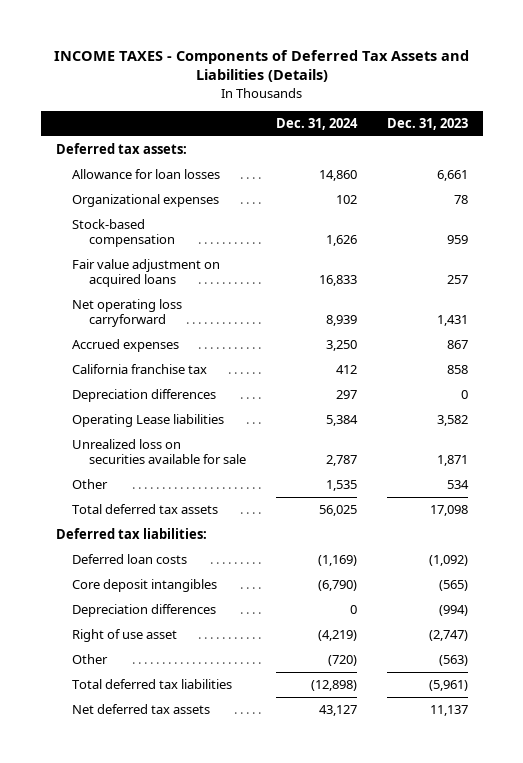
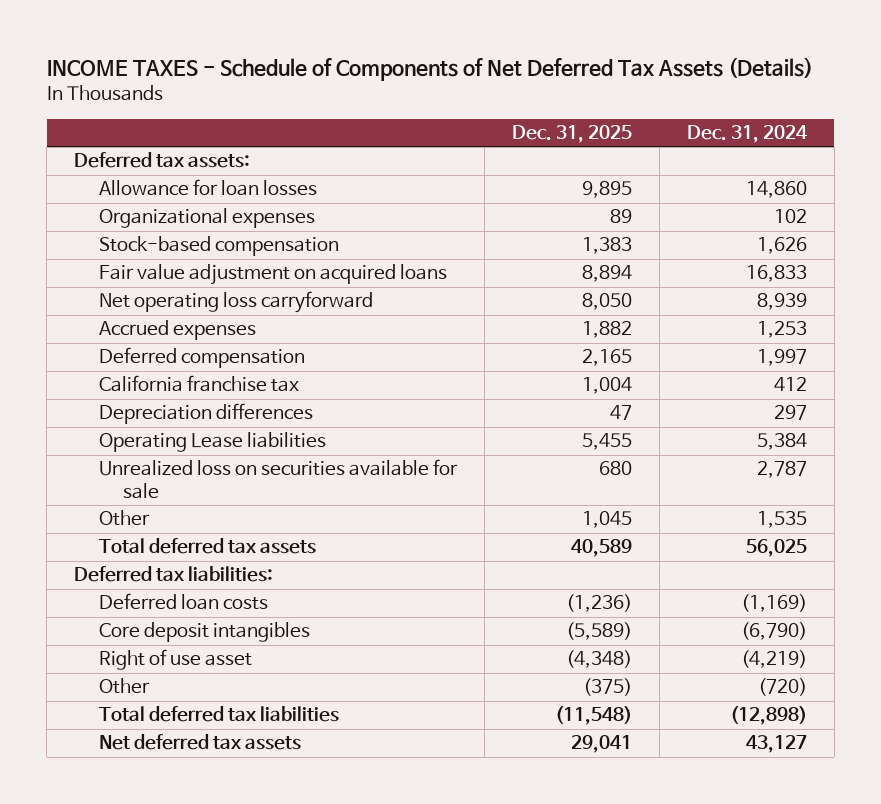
[53,49,469,83] INCOME TAXES - Components of Deferred Tax Assets and Liabilities (Details) -> [46,57,813,82] INCOME TAXES - Schedule of Components of Net Deferred Tax Assets (Details)
[386,117,468,130] Dec. 31, 2023 -> none
none -> [511,125,632,144] Dec. 31, 2025
[326,340,358,352] 3,250 -> [756,321,807,339] 1,253
none -> [98,347,305,369] Deferred compensation
[72,604,217,618] Depreciation differences -> none

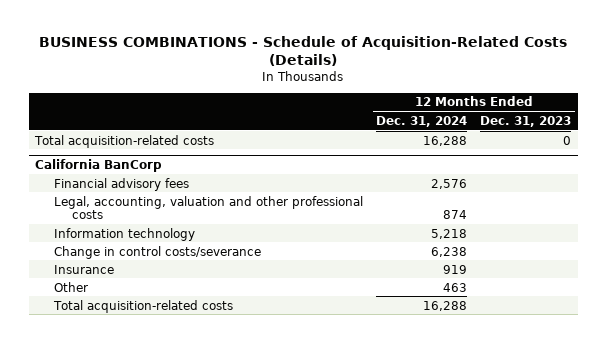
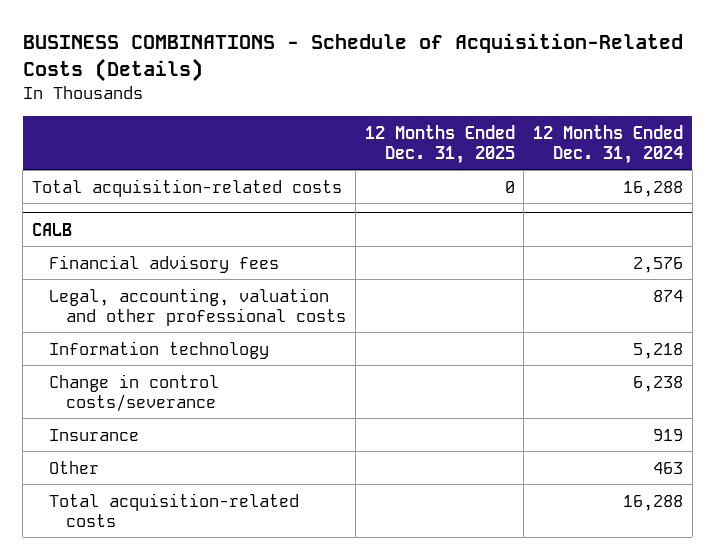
[480,115,572,127] Dec. 31, 2023 -> none
none -> [364,124,515,164] 12 Months Ended Dec. 31, 2025
[35,159,163,173] California BanCorp -> [31,222,72,236] CALB

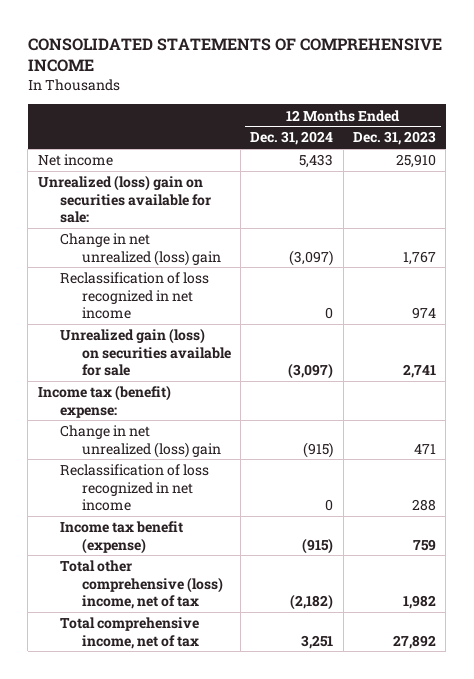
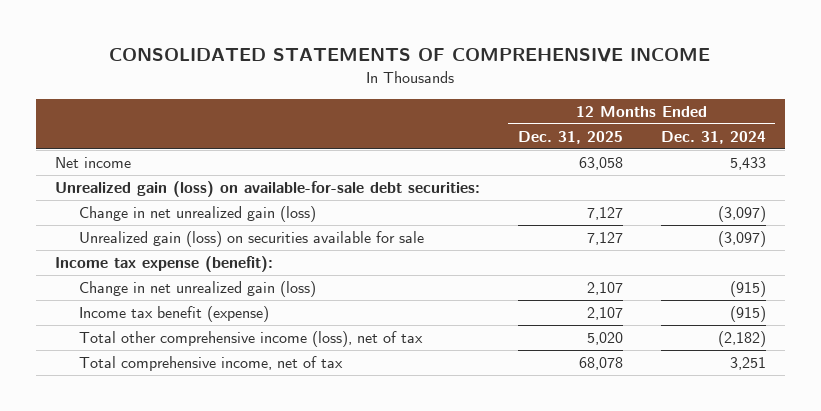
[353,131,437,146] Dec. 31, 2023 -> none
none -> [517,130,623,144] Dec. 31, 2025
[59,272,209,320] Reclassification of loss recognized in net income -> none
[37,175,211,224] Unrealized (loss) gain on securities available for sale: -> [55,181,481,198] Unrealized gain (loss) on available-for-sale debt securities:
[59,233,221,266] Change in net unrealized (loss) gain -> [78,206,316,223] Change in net unrealized gain (loss)
[59,464,209,512] Reclassification of loss recognized in net income -> none
[37,385,171,418] Income tax (benefit) expense: -> [55,256,274,273] Income tax expense (benefit):
[59,425,221,458] Change in net unrealized (loss) gain -> [78,281,316,298] Change in net unrealized gain (loss)
[59,560,223,610] Total other comprehensive (loss) income, net of tax -> [78,331,423,348] Total other comprehensive income (loss), net of tax

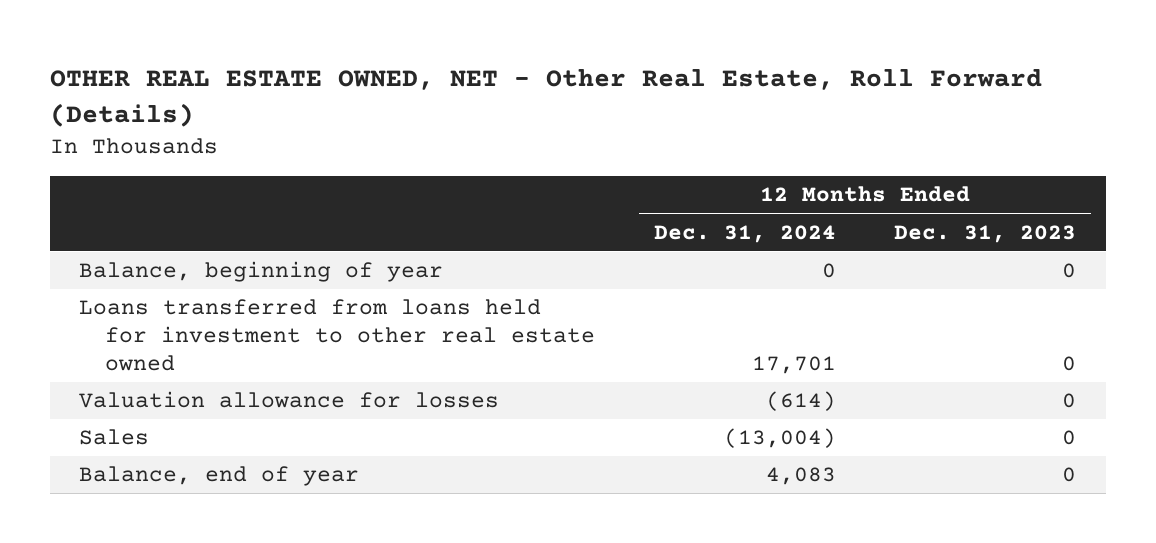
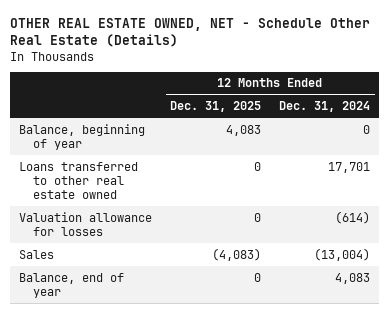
[50,68,1043,127] OTHER REAL ESTATE OWNED, NET - Other Real Estate, Roll Forward (Details) -> [10,17,371,48] OTHER REAL ESTATE OWNED, NET - Schedule Other Real Estate (Details)
[894,224,1077,243] Dec. 31, 2023 -> none
none -> [170,101,262,113] Dec. 31, 2025
[79,299,596,372] Loans transferred from loans held for investment to other real estate owned -> [19,161,139,200] Loans transferred to other real estate owned

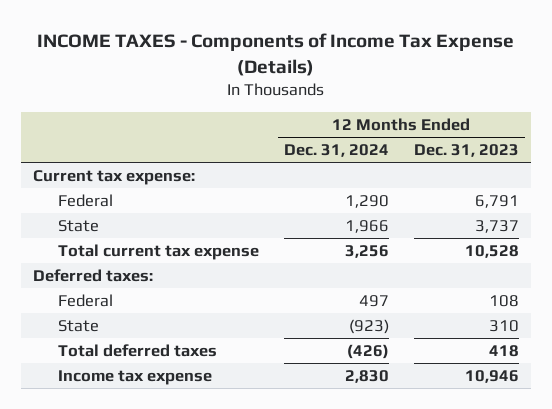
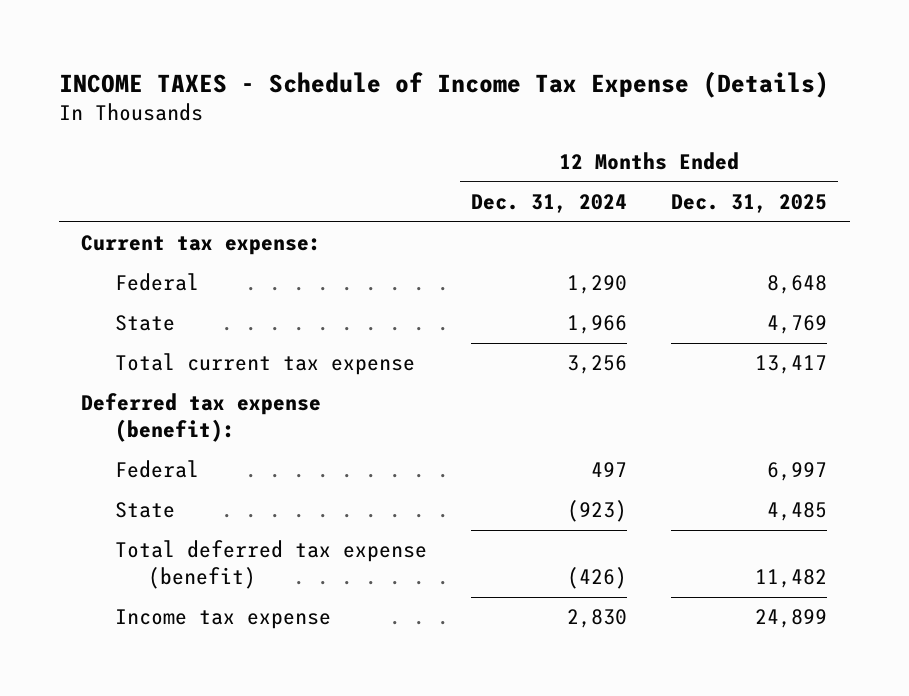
[36,33,514,76] INCOME TAXES - Components of Income Tax Expense (Details) -> [59,70,830,98] INCOME TAXES - Schedule of Income Tax Expense (Details)
[413,144,519,158] Dec. 31, 2023 -> none
none -> [671,194,828,214] Dec. 31, 2025
[33,269,154,283] Deferred taxes: -> [81,393,322,443] Deferred tax expense (benefit):
[58,344,218,358] Total deferred taxes -> [114,540,427,590] Total deferred tax expense (benefit)

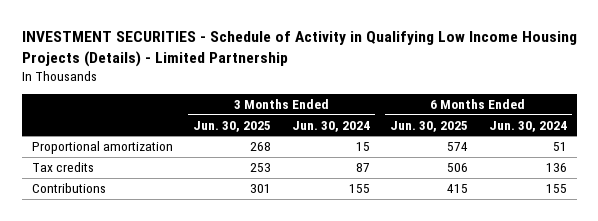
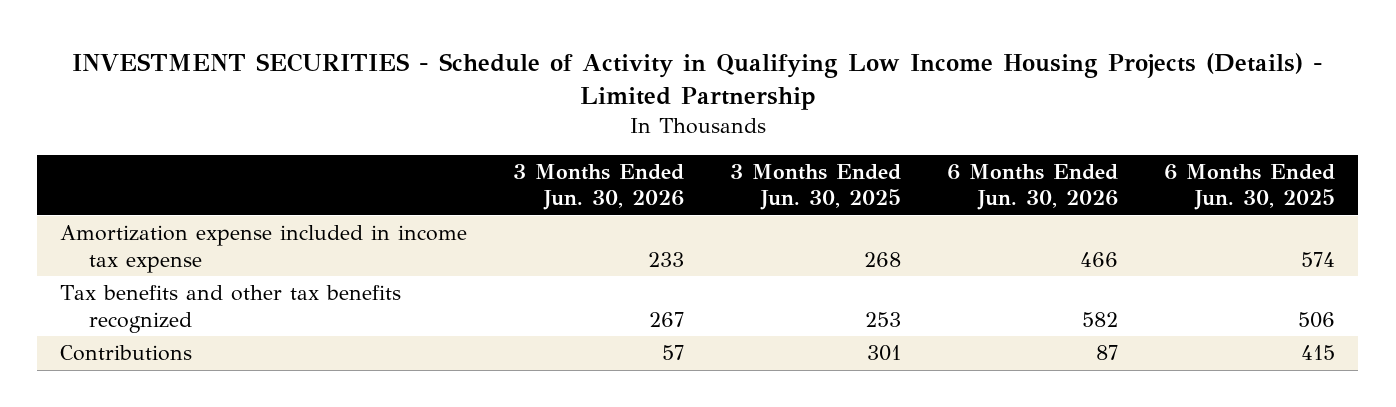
[291,120,370,132] Jun. 30, 2024 -> none
[488,120,567,132] Jun. 30, 2024 -> none
none -> [513,163,685,211] 3 Months Ended Jun. 30, 2026
none -> [947,163,1119,211] 6 Months Ended Jun. 30, 2026
[31,141,173,155] Proportional amortization -> [60,225,468,273] Amortization expense included in income tax expense
[31,162,94,173] Tax credits -> [60,285,402,333] Tax benefits and other tax benefits recognized

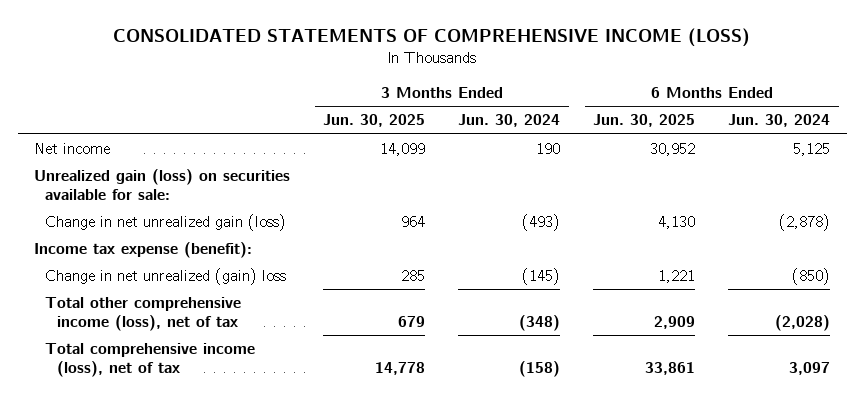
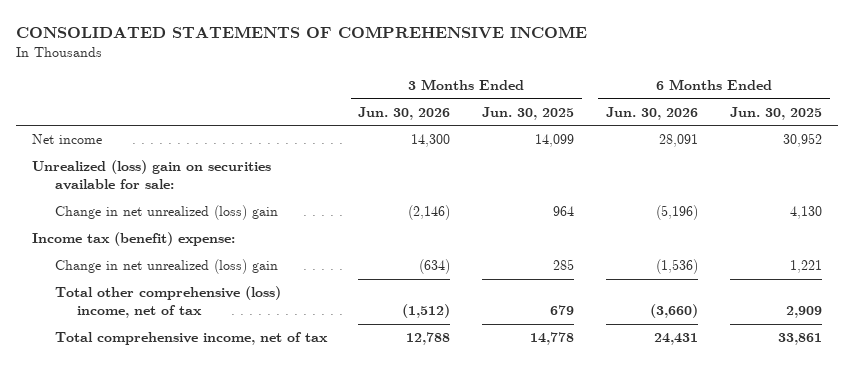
[113,28,751,48] CONSOLIDATED STATEMENTS OF COMPREHENSIVE INCOME (LOSS) -> [16,26,588,40] CONSOLIDATED STATEMENTS OF COMPREHENSIVE INCOME
[458,114,561,128] Jun. 30, 2024 -> none
[728,114,831,128] Jun. 30, 2024 -> none
none -> [358,106,451,120] Jun. 30, 2026
none -> [606,106,699,120] Jun. 30, 2026
[34,169,291,200] Unrealized gain (loss) on securities available for sale: -> [32,160,272,191] Unrealized (loss) gain on securities available for sale:
[45,214,287,232] Change in net unrealized gain (loss) -> [54,205,278,221] Change in net unrealized (loss) gain
[34,242,253,259] Income tax expense (benefit): -> [32,232,236,247] Income tax (benefit) expense:
[45,268,287,286] Change in net unrealized (gain) loss -> [54,259,278,275] Change in net unrealized (loss) gain
[45,297,242,331] Total other comprehensive income (loss), net of tax -> [54,286,281,319] Total other comprehensive (loss) income, net of tax
[45,343,256,377] Total comprehensive income (loss), net of tax -> [54,332,328,346] Total comprehensive income, net of tax

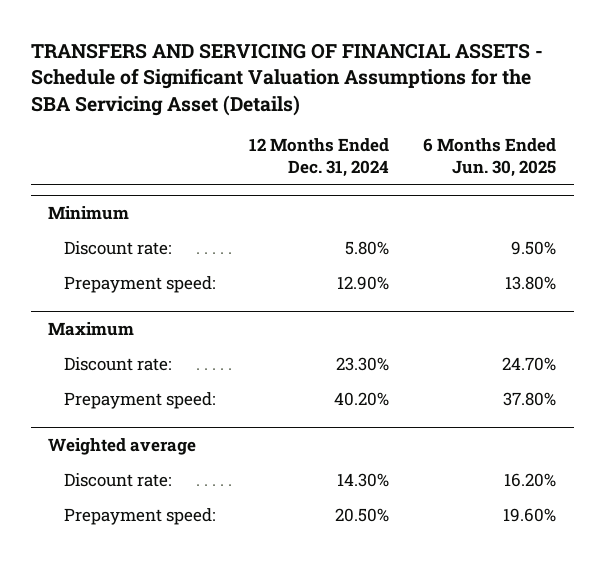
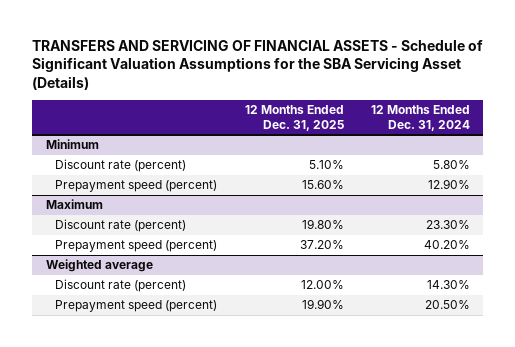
[423,138,557,178] 6 Months Ended Jun. 30, 2025 -> none
none -> [244,105,344,131] 12 Months Ended Dec. 31, 2025
[63,241,171,256] Discount rate: -> [55,159,187,173] Discount rate (percent)
[63,276,215,294] Prepayment speed: -> [55,180,218,193] Prepayment speed (percent)
[63,357,171,372] Discount rate: -> [55,219,187,233] Discount rate (percent)
[63,392,215,410] Prepayment speed: -> [55,240,218,253] Prepayment speed (percent)
[63,473,171,488] Discount rate: -> [55,279,187,293] Discount rate (percent)
[63,508,215,526] Prepayment speed: -> [55,300,218,313] Prepayment speed (percent)

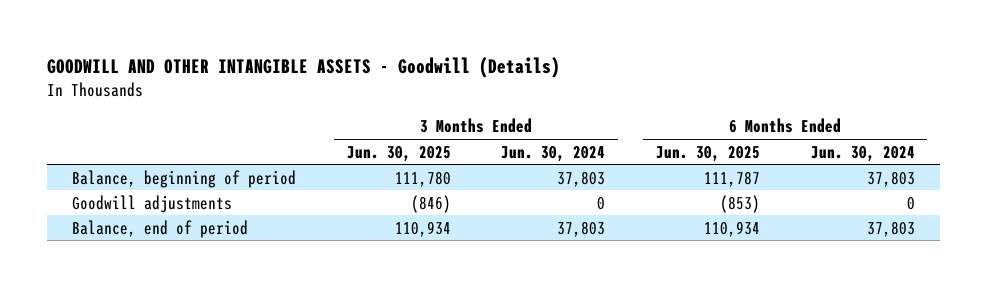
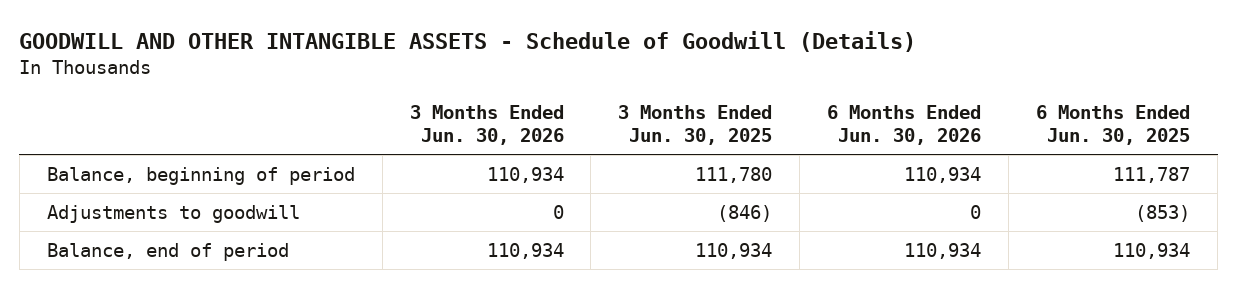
[46,57,560,79] GOODWILL AND OTHER INTANGIBLE ASSETS - Goodwill (Details) -> [19,30,917,52] GOODWILL AND OTHER INTANGIBLE ASSETS - Schedule of Goodwill (Details)
[501,145,606,162] Jun. 30, 2024 -> none
[810,145,915,162] Jun. 30, 2024 -> none
none -> [409,105,564,146] 3 Months Ended Jun. 30, 2026
none -> [827,105,982,146] 6 Months Ended Jun. 30, 2026
[72,194,233,213] Goodwill adjustments -> [46,204,300,223] Adjustments to goodwill

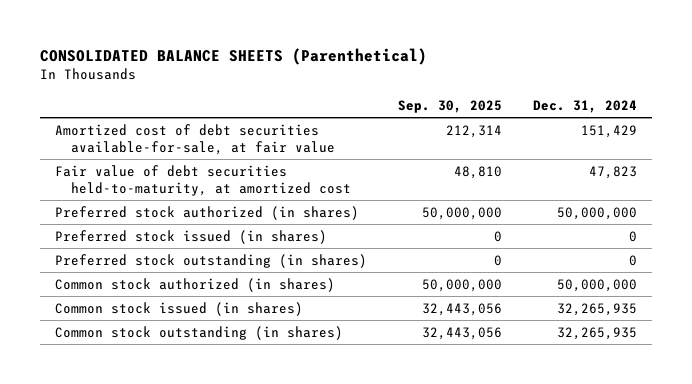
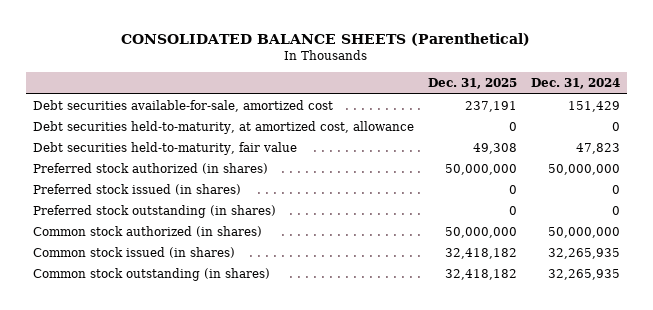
[397,99,502,113] Sep. 30, 2025 -> none
none -> [427,78,517,90] Dec. 31, 2025
[54,123,335,155] Amortized cost of debt securities available-for-sale, at fair value -> [32,99,333,112] Debt securities available-for-sale, amortized cost
none -> [32,120,414,134] Debt securities held-to-maturity, at amortized cost, allowance
[54,164,351,196] Fair value of debt securities held-to-maturity, at amortized cost -> [32,141,297,155] Debt securities held-to-maturity, fair value

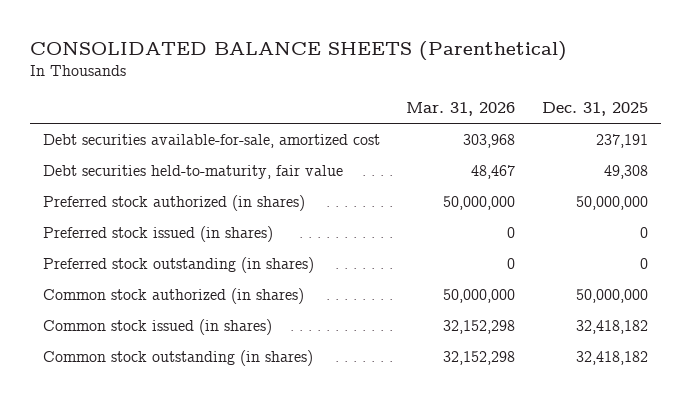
[530,78,620,90] Dec. 31, 2024 -> none
none -> [406,102,516,117] Mar. 31, 2026
[32,120,414,134] Debt securities held-to-maturity, at amortized cost, allowance -> none

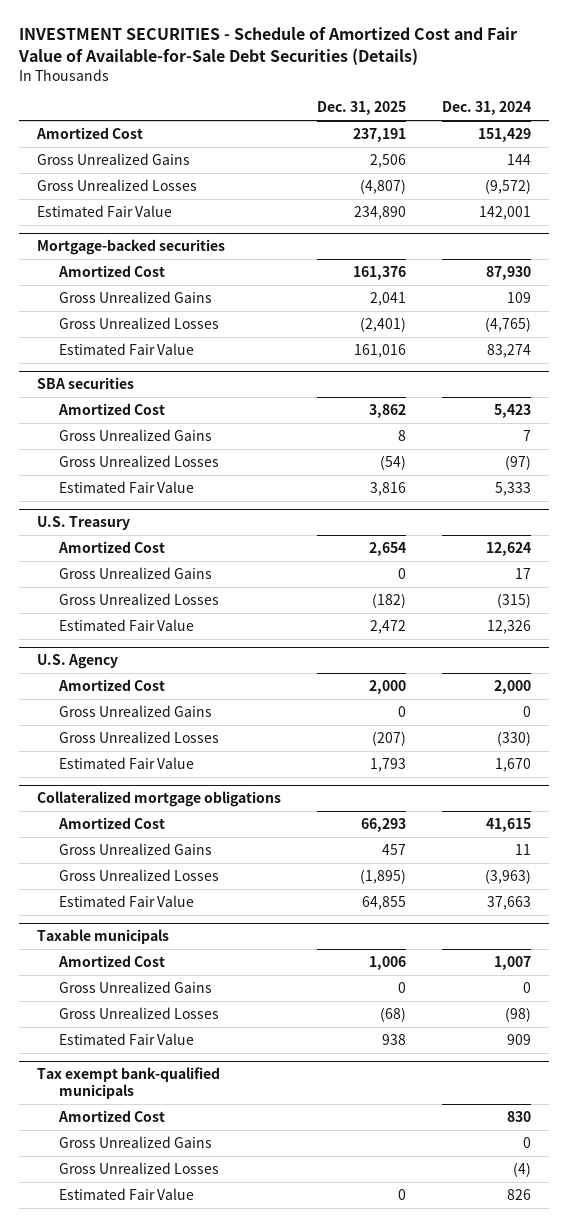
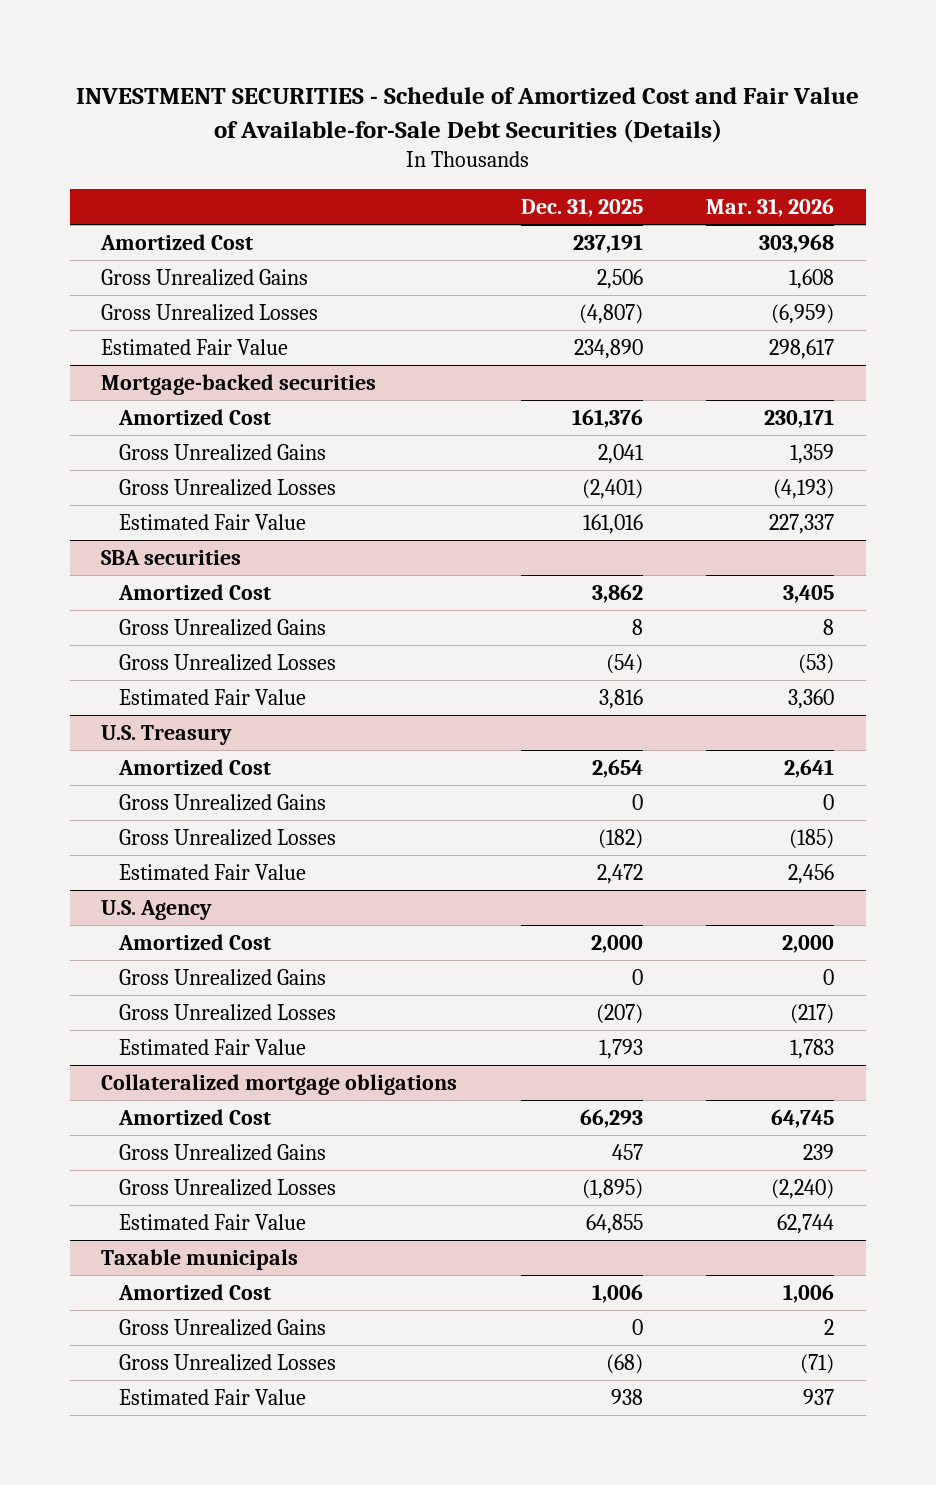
[441,101,531,116] Dec. 31, 2024 -> none
none -> [706,198,835,218] Mar. 31, 2026
[37,1067,221,1099] Tax exempt bank-qualified municipals -> none
[57,1110,165,1123] Amortized Cost -> none
[58,1136,212,1149] Gross Unrealized Gains -> none
[58,1162,219,1175] Gross Unrealized Losses -> none
[58,1188,194,1201] Estimated Fair Value -> none

